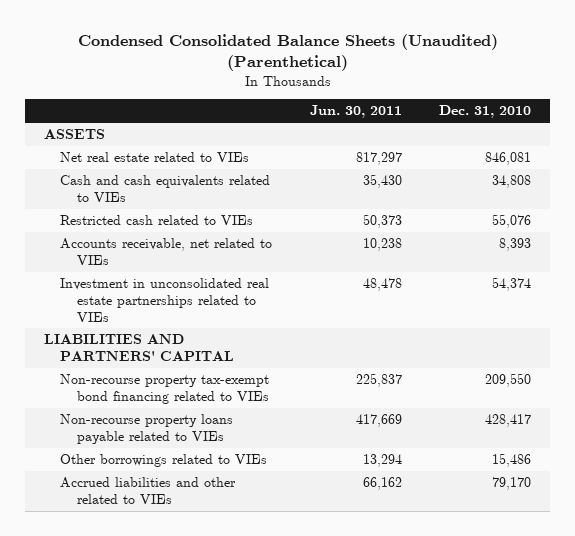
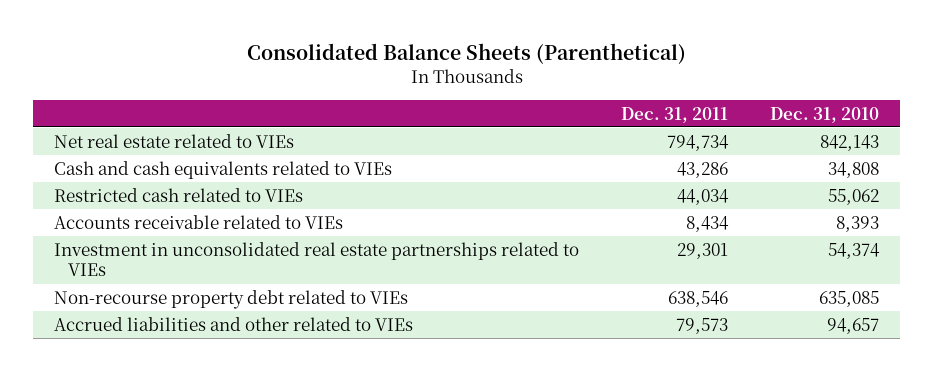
[77,34,498,72] Condensed Consolidated Balance Sheets (Unaudited) (Parenthetical) -> [246,42,686,64] Consolidated Balance Sheets (Parenthetical)
[309,105,402,119] Jun. 30, 2011 -> none
none -> [621,106,729,123] Dec. 31, 2011
[43,129,105,140] ASSETS -> none
[485,152,532,166] 846,081 -> [819,134,879,151] 842,143
[492,214,532,229] 55,076 -> [827,188,879,205] 55,062
[60,238,273,265] Accounts receivable, net related to VIEs -> [54,214,344,229] Accounts receivable related to VIEs
[43,334,235,361] LIABILITIES AND PARTNERS' CAPITAL -> none
[60,414,234,444] Non-recourse property loans payable related to VIEs -> none
[60,454,268,468] Other borrowings related to VIEs -> none
[60,374,270,404] Non-recourse property tax-exempt bond financing related to VIEs -> [54,289,409,309] Non-recourse property debt related to VIEs
[485,373,532,388] 209,550 -> [818,290,879,307] 635,085
[492,477,532,491] 79,170 -> [826,317,879,334] 94,657

